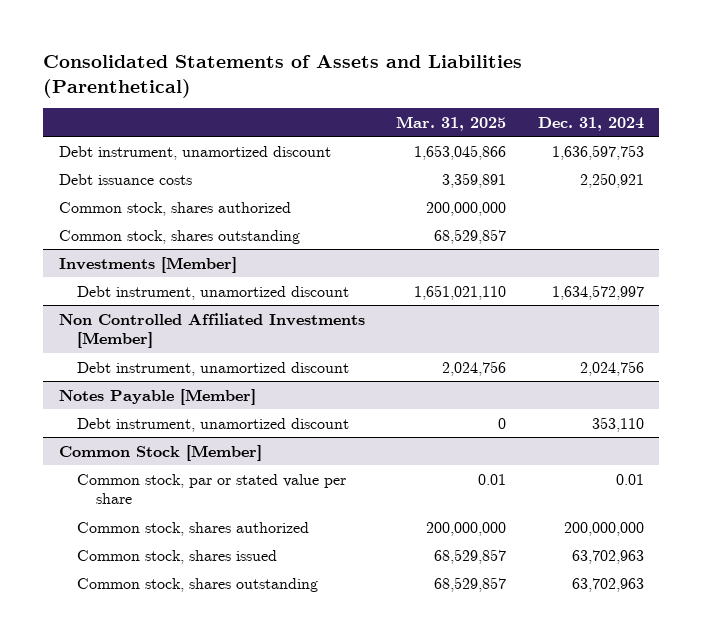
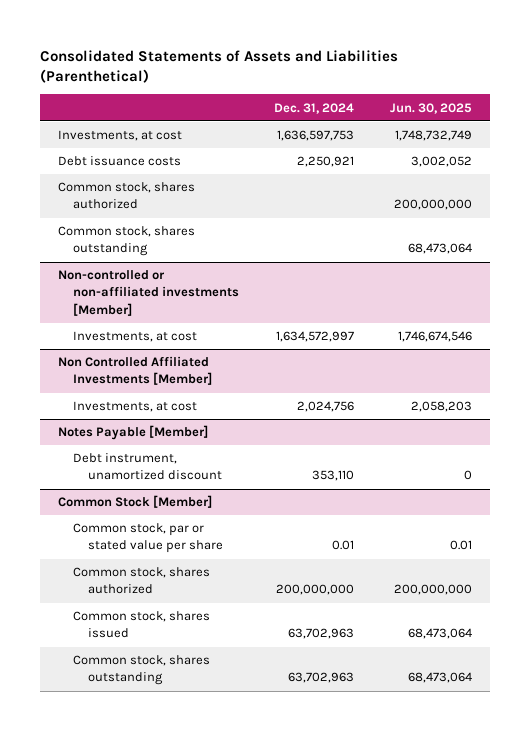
[396,115,507,131] Mar. 31, 2025 -> none
none -> [389,102,472,114] Jun. 30, 2025
[58,145,331,160] Debt instrument, unamortized discount -> [57,130,182,142] Investments, at cost
[58,256,237,273] Investments [Member] -> none
none -> [57,270,239,316] Non-controlled or non-affiliated investments [Member]
[77,285,350,300] Debt instrument, unamortized discount -> [72,331,197,343] Investments, at cost
[77,361,350,376] Debt instrument, unamortized discount -> [72,401,197,413] Investments, at cost

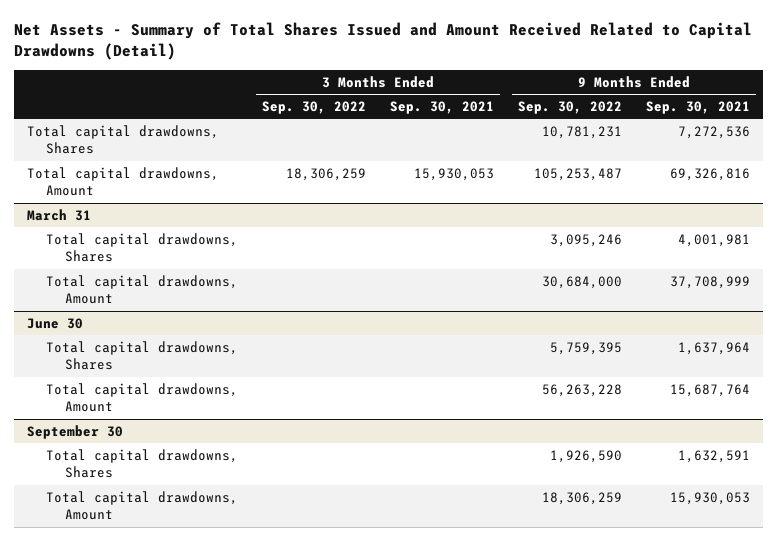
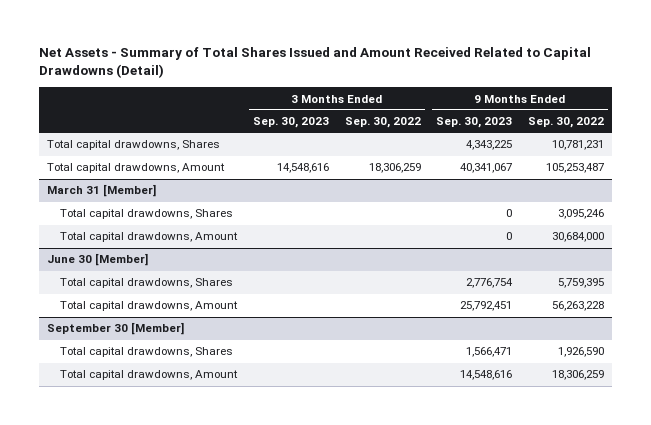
[390,100,495,114] Sep. 30, 2021 -> none
[646,100,751,114] Sep. 30, 2021 -> none
none -> [253,117,330,129] Sep. 30, 2023
none -> [436,117,513,129] Sep. 30, 2023
[26,208,91,221] March 31 -> [47,184,157,198] March 31 [Member]
[26,317,83,329] June 30 -> [47,253,149,267] June 30 [Member]
[26,424,123,439] September 30 -> [47,322,185,336] September 30 [Member]

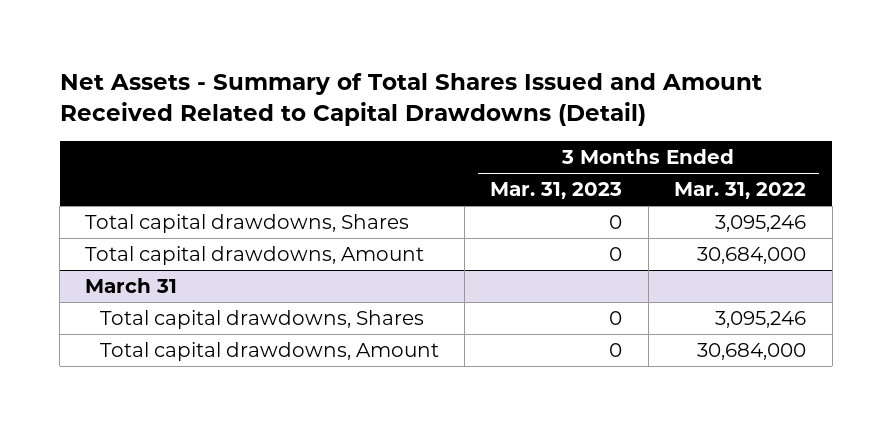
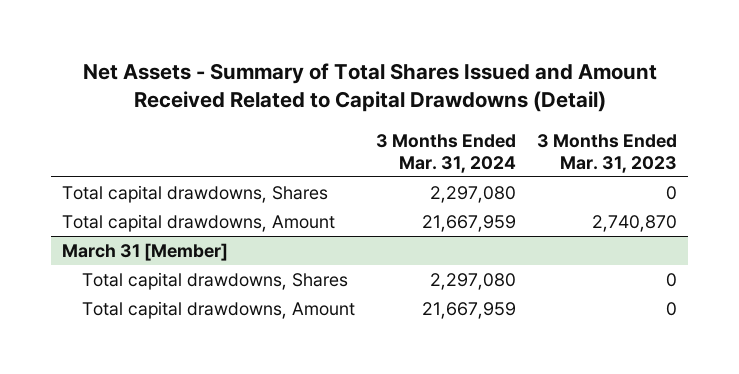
[674,182,807,200] Mar. 31, 2022 -> none
none -> [376,133,517,173] 3 Months Ended Mar. 31, 2024
[609,247,623,262] 0 -> [592,215,678,233] 2,740,870
[85,278,178,294] March 31 -> [61,243,228,262] March 31 [Member]

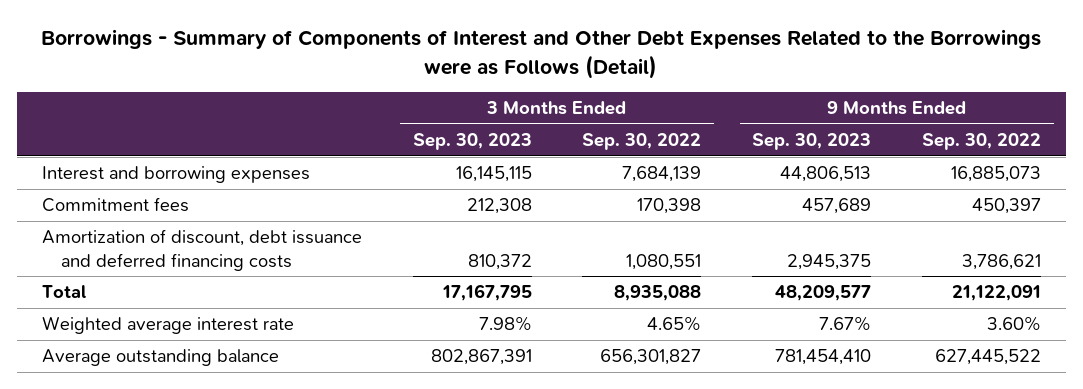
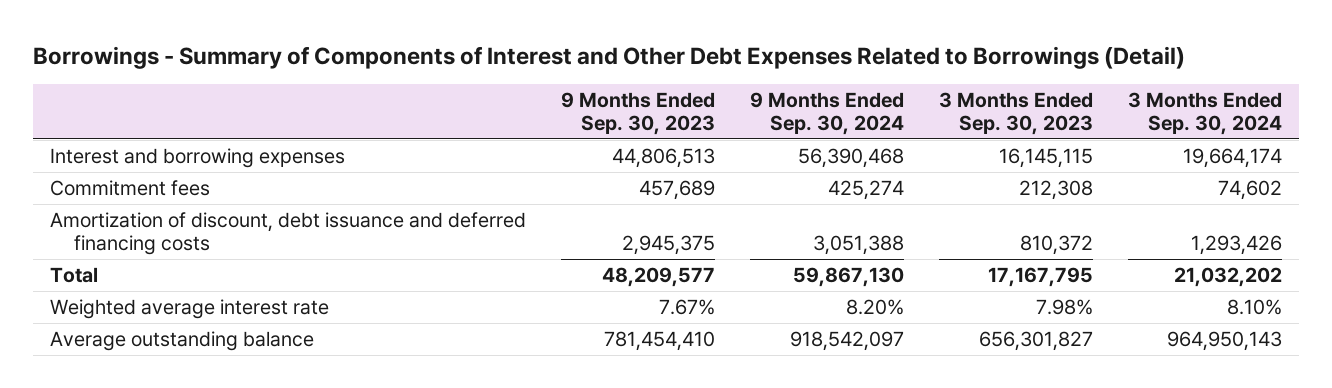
[41,29,1042,79] Borrowings - Summary of Components of Interest and Other Debt Expenses Related to the Borrowings were as Follows (Detail) -> [32,45,1185,69] Borrowings - Summary of Components of Interest and Other Debt Expenses Related to Borrowings (Detail)
[582,132,702,150] Sep. 30, 2022 -> none
[921,132,1041,150] Sep. 30, 2022 -> none
none -> [749,91,904,136] 9 Months Ended Sep. 30, 2024
none -> [1127,91,1282,136] 3 Months Ended Sep. 30, 2024
[430,349,532,366] 802,867,391 -> [978,331,1093,352] 656,301,827

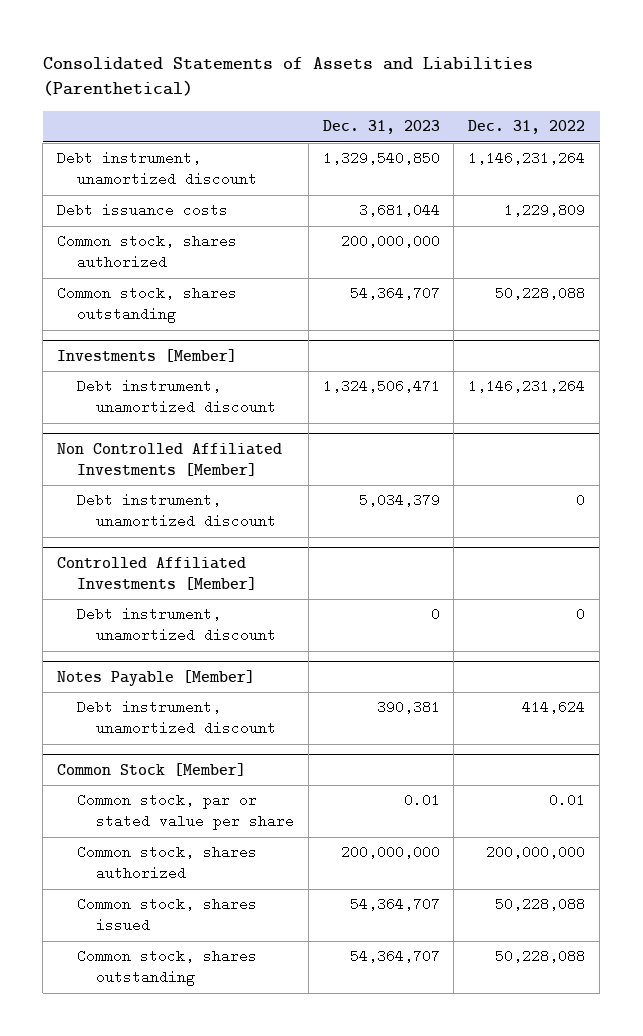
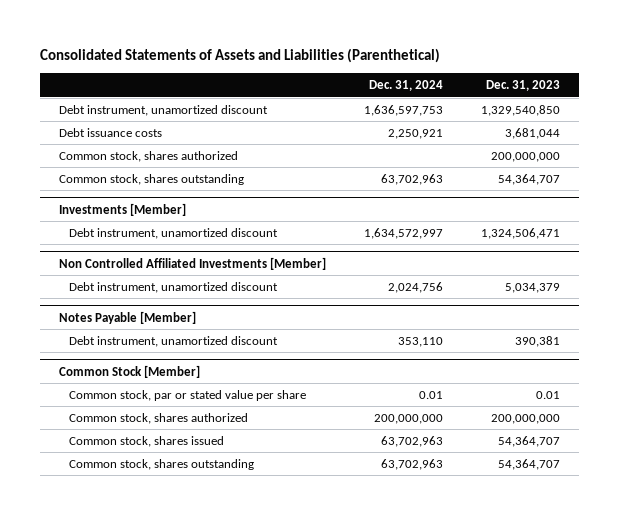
[468,120,586,135] Dec. 31, 2022 -> none
none -> [368,80,443,92] Dec. 31, 2024
[57,556,257,590] Controlled Affiliated Investments [Member] -> none
[76,607,276,643] Debt instrument, unamortized discount -> none

